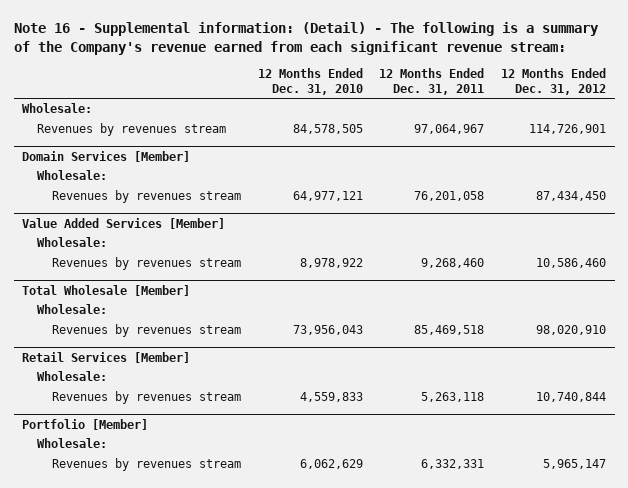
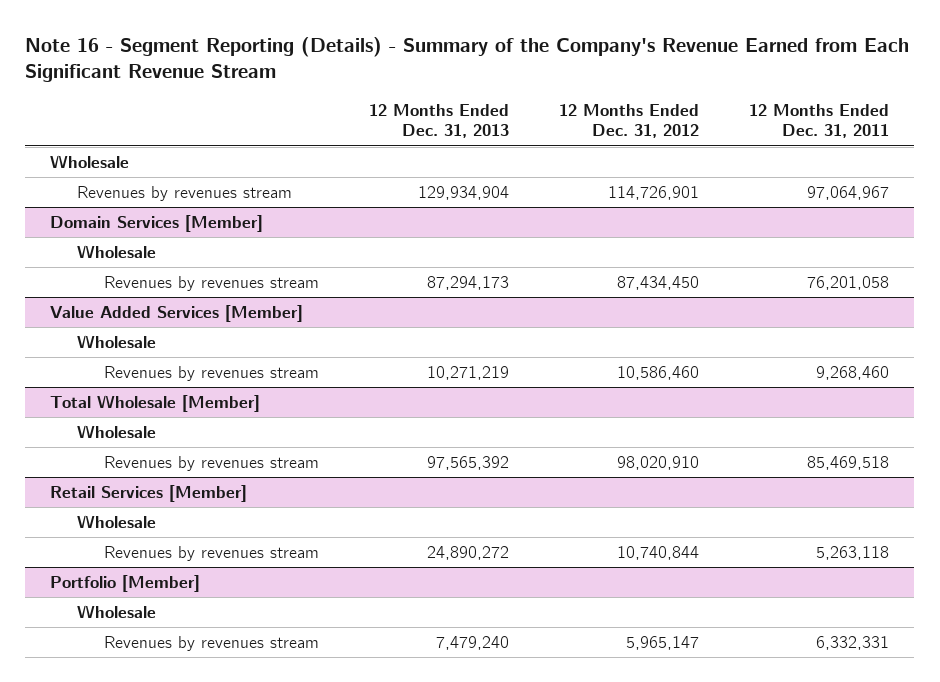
[13,21,599,55] Note 16 - Supplemental information: (Detail) - The following is a summary of the Company's revenue earned from each significant revenue stream: -> [25,36,910,83] Note 16 - Segment Reporting (Details) - Summary of the Company's Revenue Earned from Each Significant Revenue Stream
[257,68,363,95] 12 Months Ended Dec. 31, 2010 -> none
none -> [368,103,509,139] 12 Months Ended Dec. 31, 2013
[22,103,93,114] Wholesale: -> [50,154,130,168] Wholesale
[36,170,107,181] Wholesale: -> [76,244,156,258] Wholesale
[36,237,107,248] Wholesale: -> [76,334,156,348] Wholesale
[36,304,107,315] Wholesale: -> [76,424,156,438] Wholesale
[36,371,107,382] Wholesale: -> [76,514,156,528] Wholesale
[36,438,107,449] Wholesale: -> [76,604,156,618] Wholesale

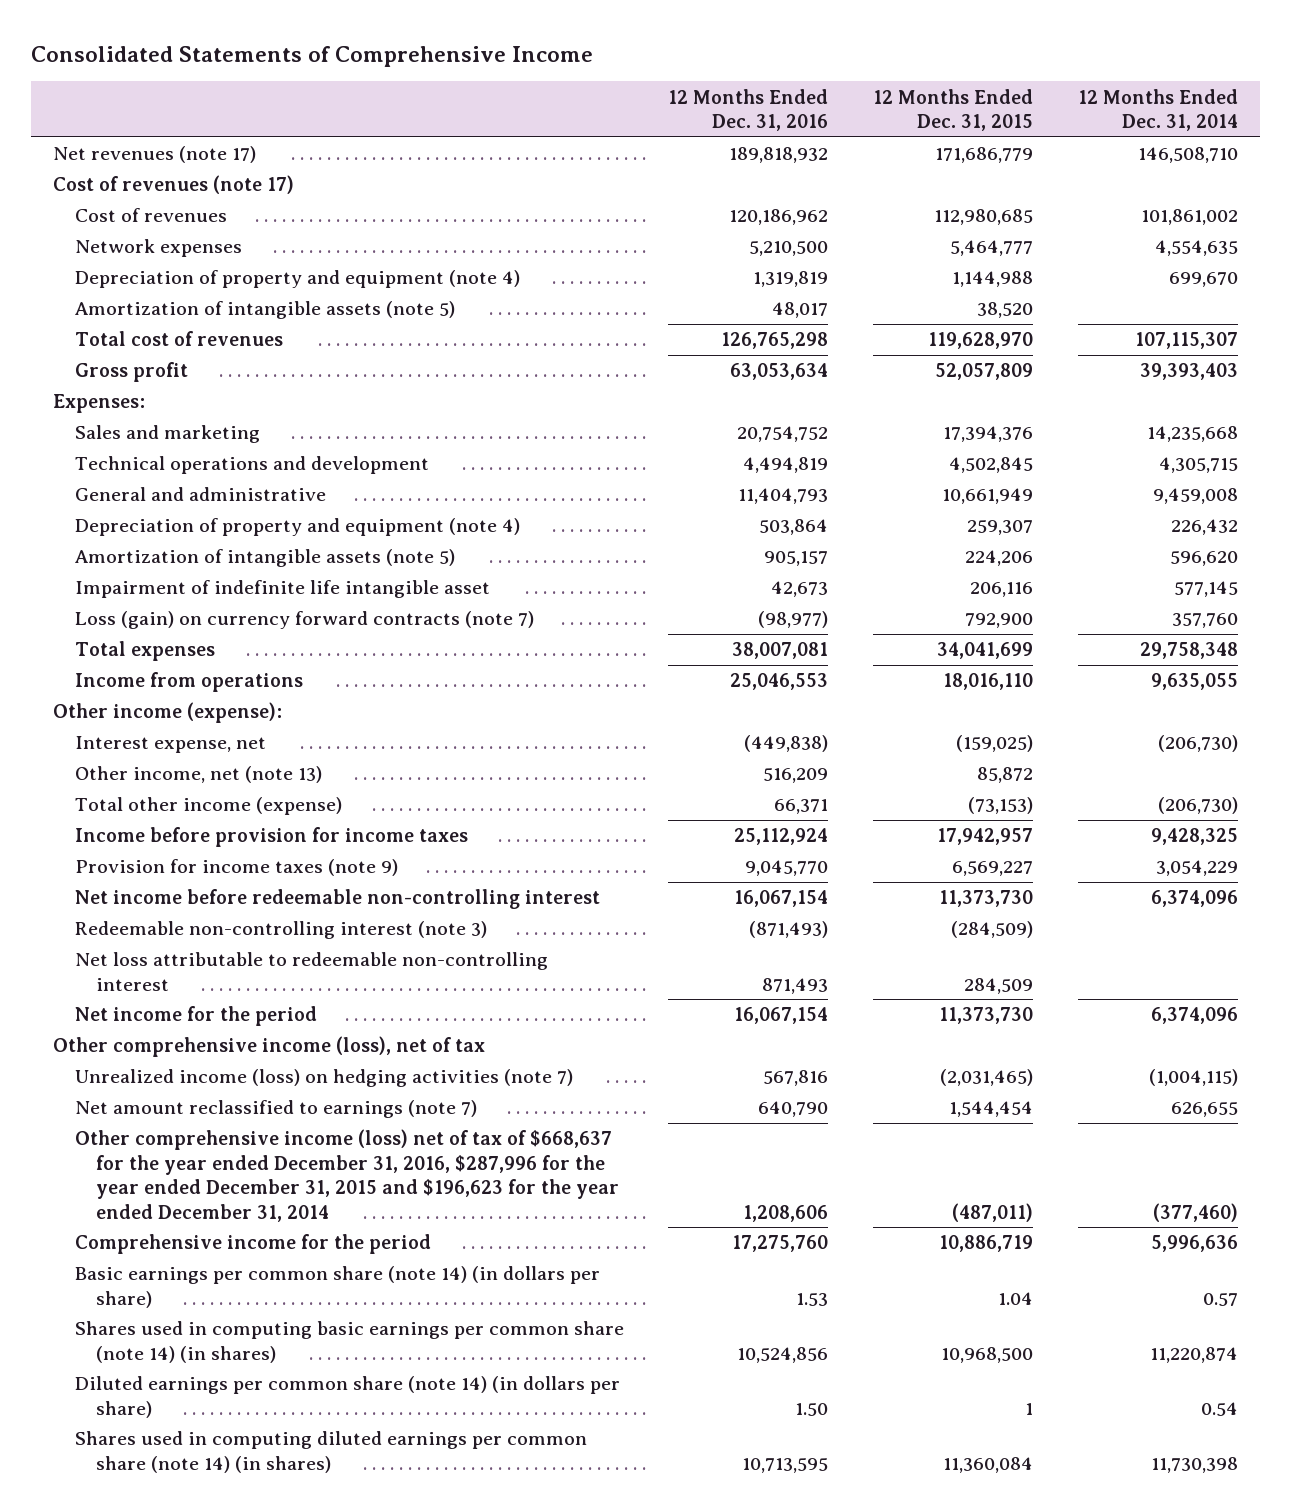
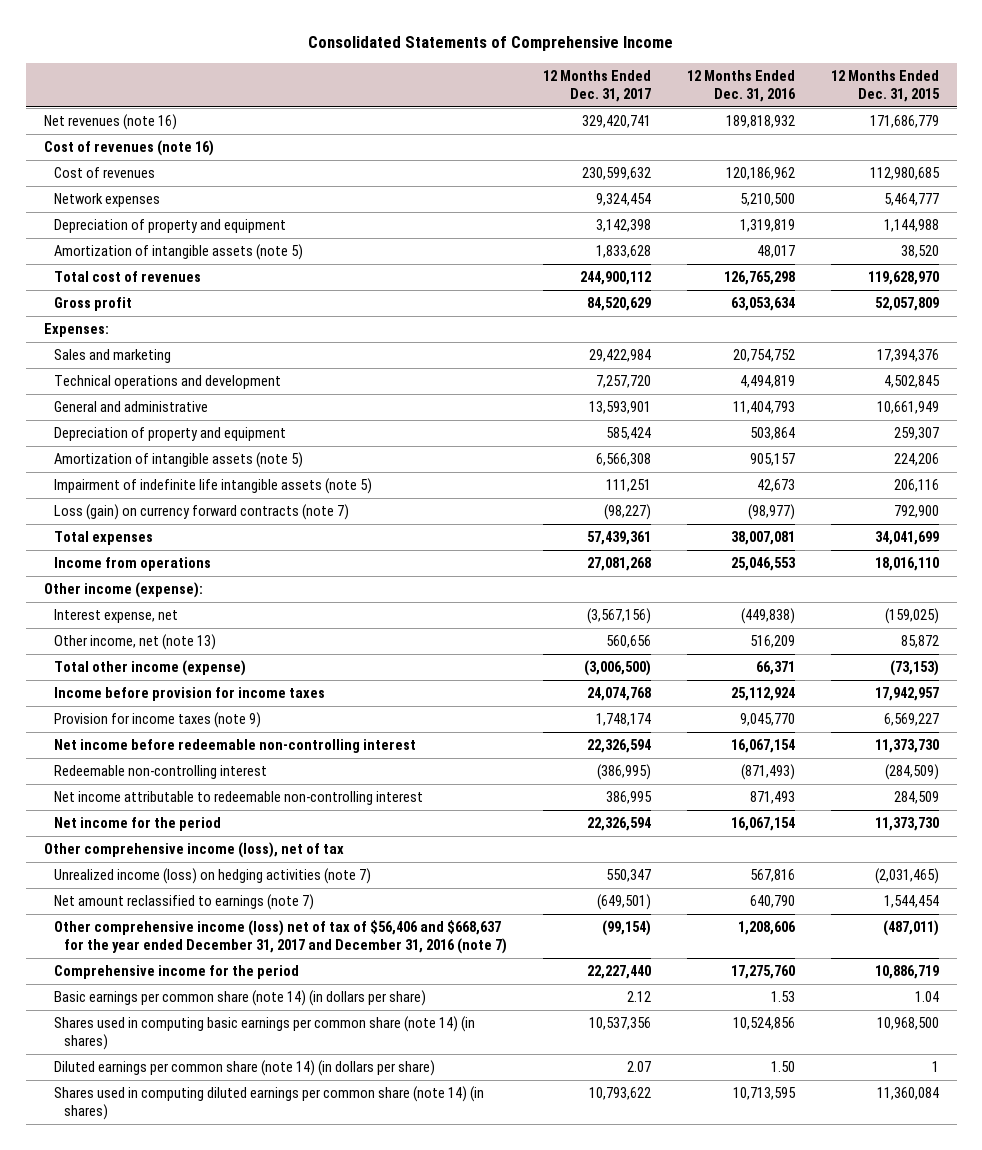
[1077,88,1238,132] 12 Months Ended Dec. 31, 2014 -> none
none -> [543,69,652,103] 12 Months Ended Dec. 31, 2017
[53,146,257,164] Net revenues (note 17) -> [43,113,177,130] Net revenues (note 16)
[53,175,295,195] Cost of revenues (note 17) -> [43,139,214,156] Cost of revenues (note 16)
[74,270,520,289] Depreciation of property and equipment (note 4) -> [54,218,287,233] Depreciation of property and equipment
[74,518,520,537] Depreciation of property and equipment (note 4) -> [54,426,287,441] Depreciation of property and equipment
[74,580,490,599] Impairment of indefinite life intangible asset -> [54,477,373,494] Impairment of indefinite life intangible assets (note 5)
[74,921,487,940] Redeemable non-controlling interest (note 3) -> [54,764,268,779] Redeemable non-controlling interest
[74,952,548,991] Net loss attributable to redeemable non-controlling interest -> [54,790,424,805] Net income attributable to redeemable non-controlling interest
[74,1129,619,1222] Other comprehensive income (loss) net of tax of $668,637 for the year ended December 31, 2016, $287,996 for the year ended December 31, 2015 and $196,623 for the year ended December 31, 2014 -> [54,919,508,955] Other comprehensive income (loss) net of tax of $56,406 and $668,637 for the year ended December 31, 2017 and December 31, 2016 (note 7)

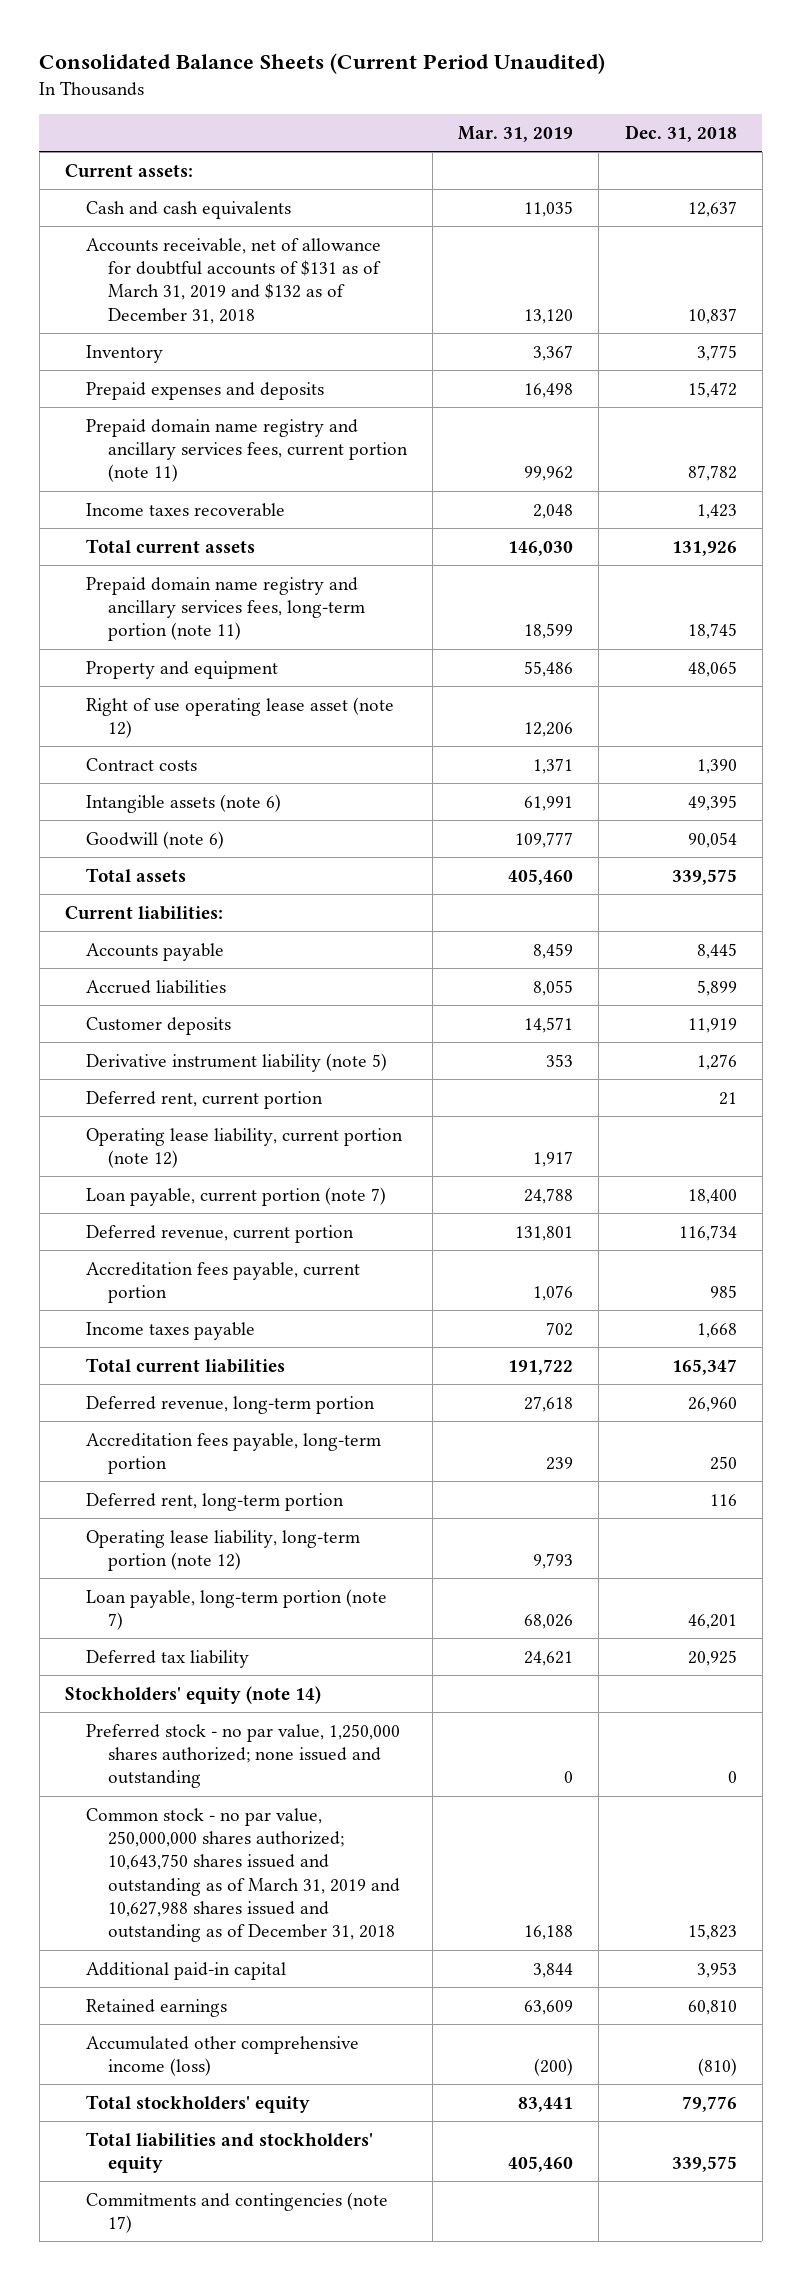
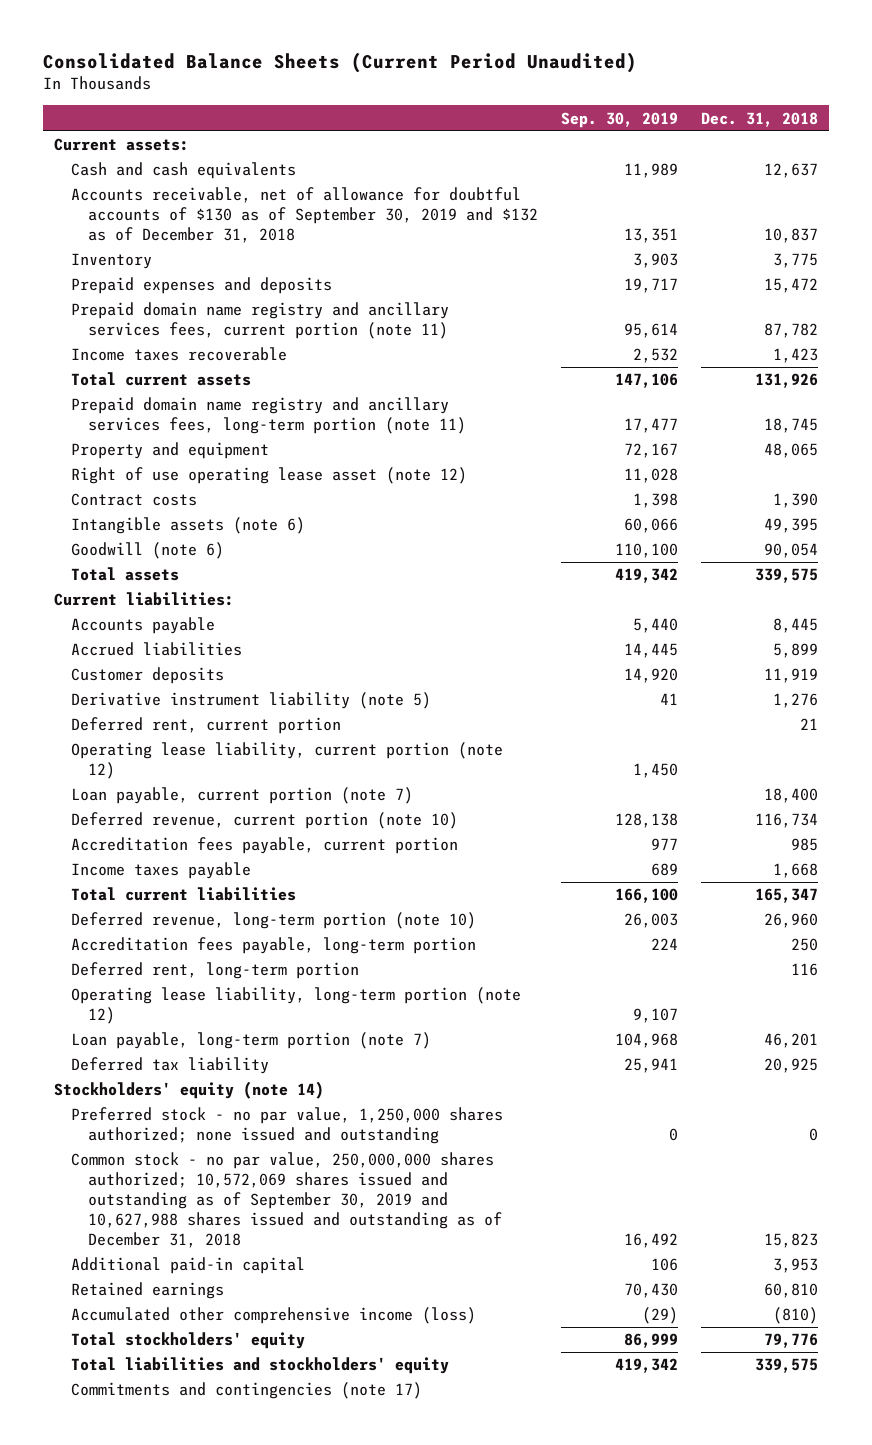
[458,125,574,142] Mar. 31, 2019 -> none
none -> [561,111,679,128] Sep. 30, 2019
[86,237,382,324] Accounts receivable, net of allowance for doubtful accounts of $131 as of March 31, 2019 and $132 as of December 31, 2018 -> [71,187,539,244] Accounts receivable, net of allowance for doubtful accounts of $130 as of September 30, 2019 and $132 as of December 31, 2018
[86,1224,355,1243] Deferred revenue, current portion -> [71,812,459,830] Deferred revenue, current portion (note 10)
[86,1395,376,1414] Deferred revenue, long-term portion -> [71,912,477,930] Deferred revenue, long-term portion (note 10)
[86,1807,400,1943] Common stock - no par value, 250,000,000 shares authorized; 10,643,750 shares issued and outstanding as of March 31, 2019 and 10,627,988 shares issued and outstanding as of December 31, 2018 -> [71,1152,503,1248] Common stock - no par value, 250,000,000 shares authorized; 10,572,069 shares issued and outstanding as of September 30, 2019 and 10,627,988 shares issued and outstanding as of December 31, 2018

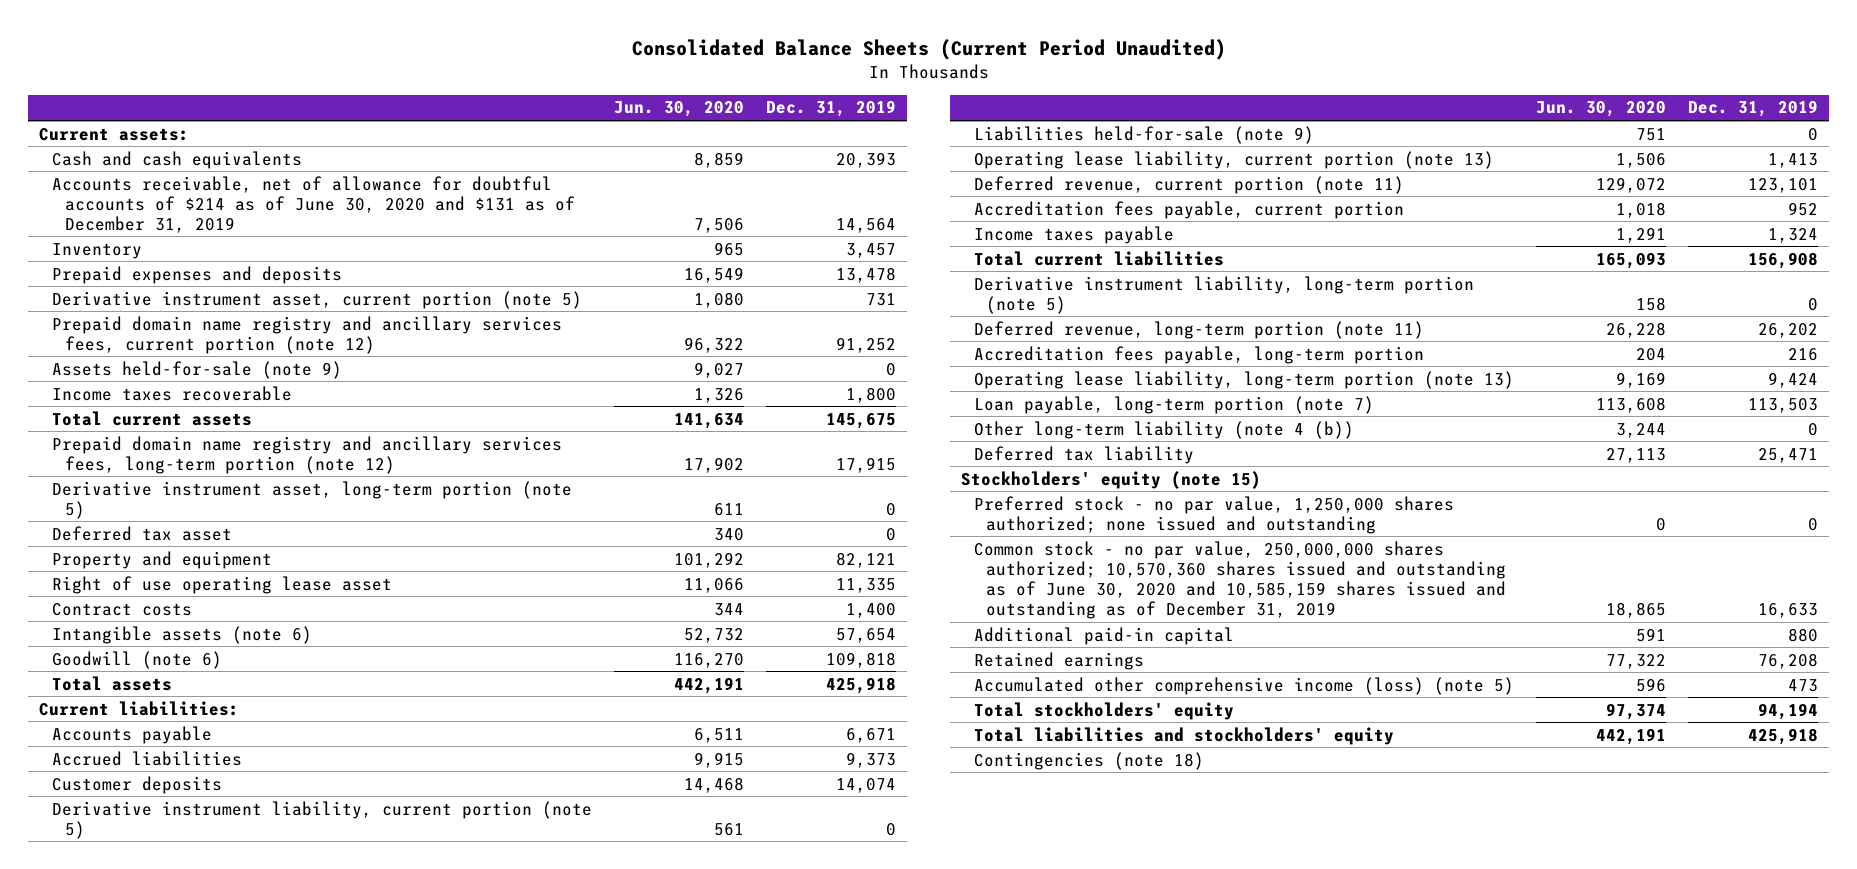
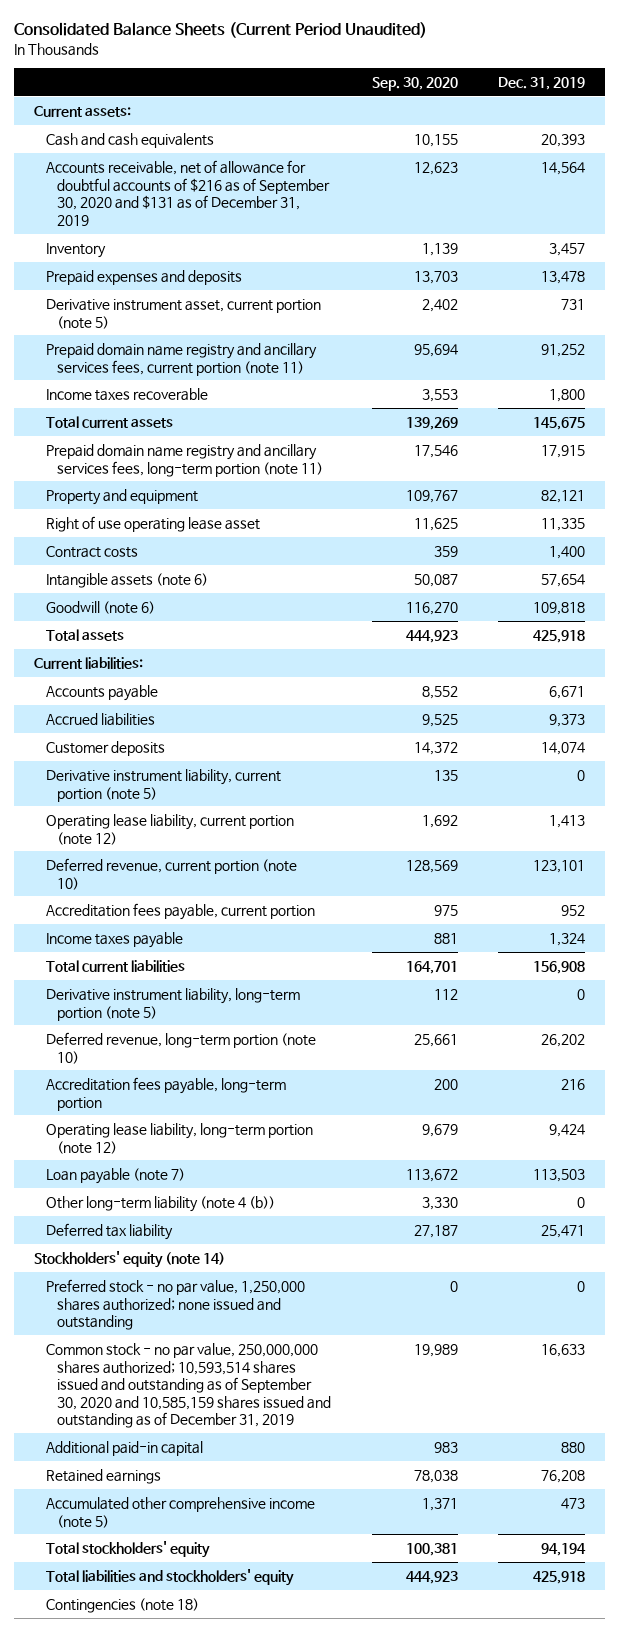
[614,101,745,118] Jun. 30, 2020 -> none
none -> [371,76,458,91] Sep. 30, 2020
[52,175,575,233] Accounts receivable, net of allowance for doubtful accounts of $214 as of June 30, 2020 and $131 as of December 31, 2019 -> [45,159,331,226] Accounts receivable, net of allowance for doubtful accounts of $216 as of September 30, 2020 and $131 as of December 31, 2019
[52,360,343,379] Assets held-for-sale (note 9) -> none
[52,315,563,354] Prepaid domain name registry and ancillary services fees, current portion (note 12) -> [45,342,317,376] Prepaid domain name registry and ancillary services fees, current portion (note 11)
[52,480,573,519] Derivative instrument asset, long-term portion (note 5) -> none
[52,525,233,541] Deferred tax asset -> none
[52,435,563,474] Prepaid domain name registry and ancillary services fees, long-term portion (note 12) -> [45,443,324,477] Prepaid domain name registry and ancillary services fees, long-term portion (note 11)
[973,125,1314,144] Liabilities held-for-sale (note 9) -> none
[973,150,1494,169] Operating lease liability, current portion (note 13) -> [45,813,294,845] Operating lease liability, current portion (note 12)
[973,175,1404,194] Deferred revenue, current portion (note 11) -> [45,857,297,890] Deferred revenue, current portion (note 10)
[973,320,1424,339] Deferred revenue, long-term portion (note 11) -> [45,1031,316,1064] Deferred revenue, long-term portion (note 10)
[973,370,1514,389] Operating lease liability, long-term portion (note 13) -> [45,1122,313,1154] Operating lease liability, long-term portion (note 12)
[973,395,1374,414] Loan payable, long-term portion (note 7) -> [45,1167,185,1184] Loan payable (note 7)
[961,470,1262,489] Stockholders' equity (note 15) -> [33,1250,225,1268] Stockholders' equity (note 14)
[973,540,1507,619] Common stock - no par value, 250,000,000 shares authorized; 10,570,360 shares issued and outstanding as of June 30, 2020 and 10,585,159 shares issued and outstanding as of December 31, 2019 -> [45,1342,332,1429] Common stock - no par value, 250,000,000 shares authorized; 10,593,514 shares issued and outstanding as of September 30, 2020 and 10,585,159 shares issued and outstanding as of December 31, 2019
[973,676,1514,695] Accumulated other comprehensive income (loss) (note 5) -> [45,1496,315,1528] Accumulated other comprehensive income (note 5)

